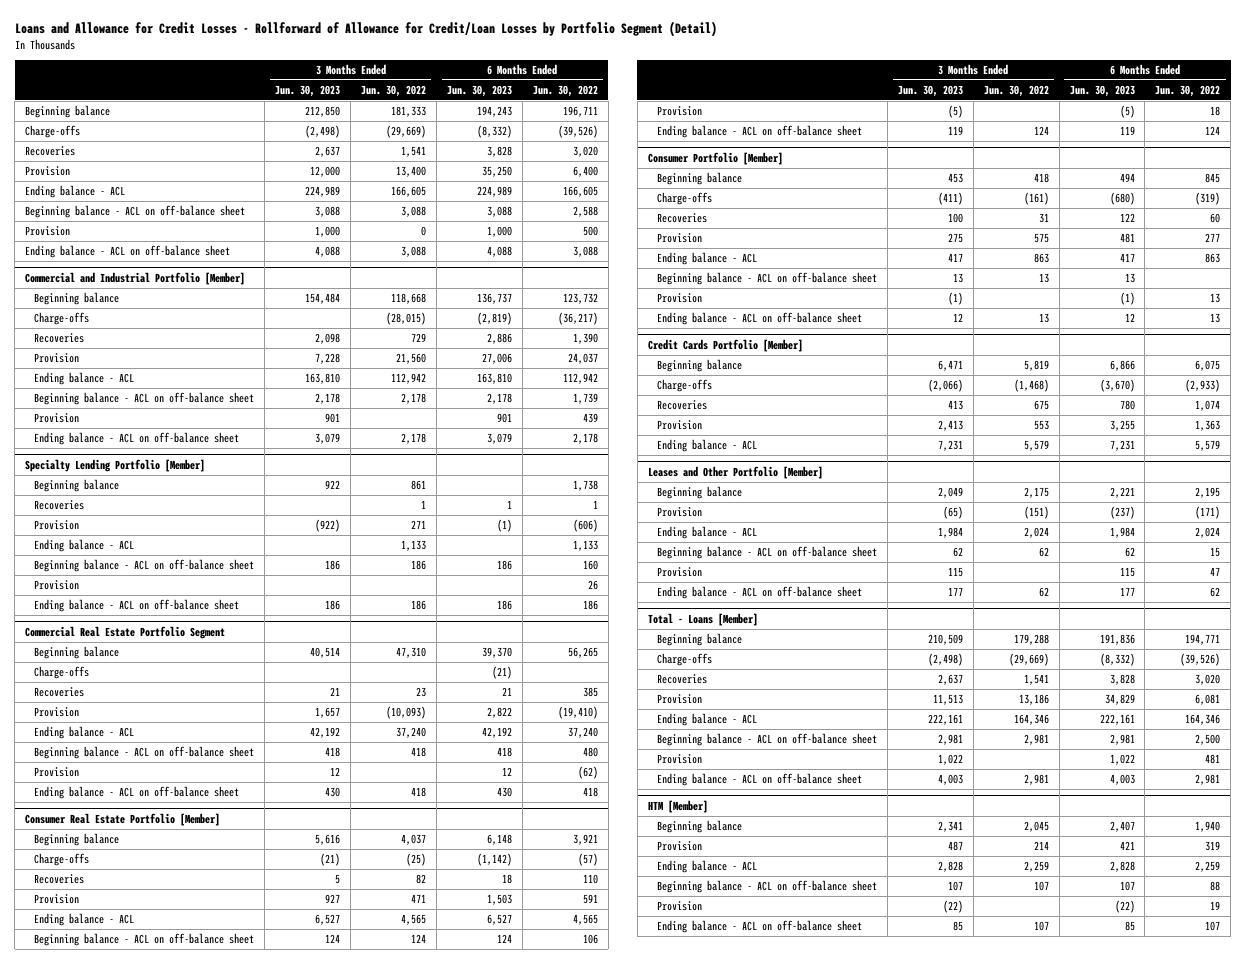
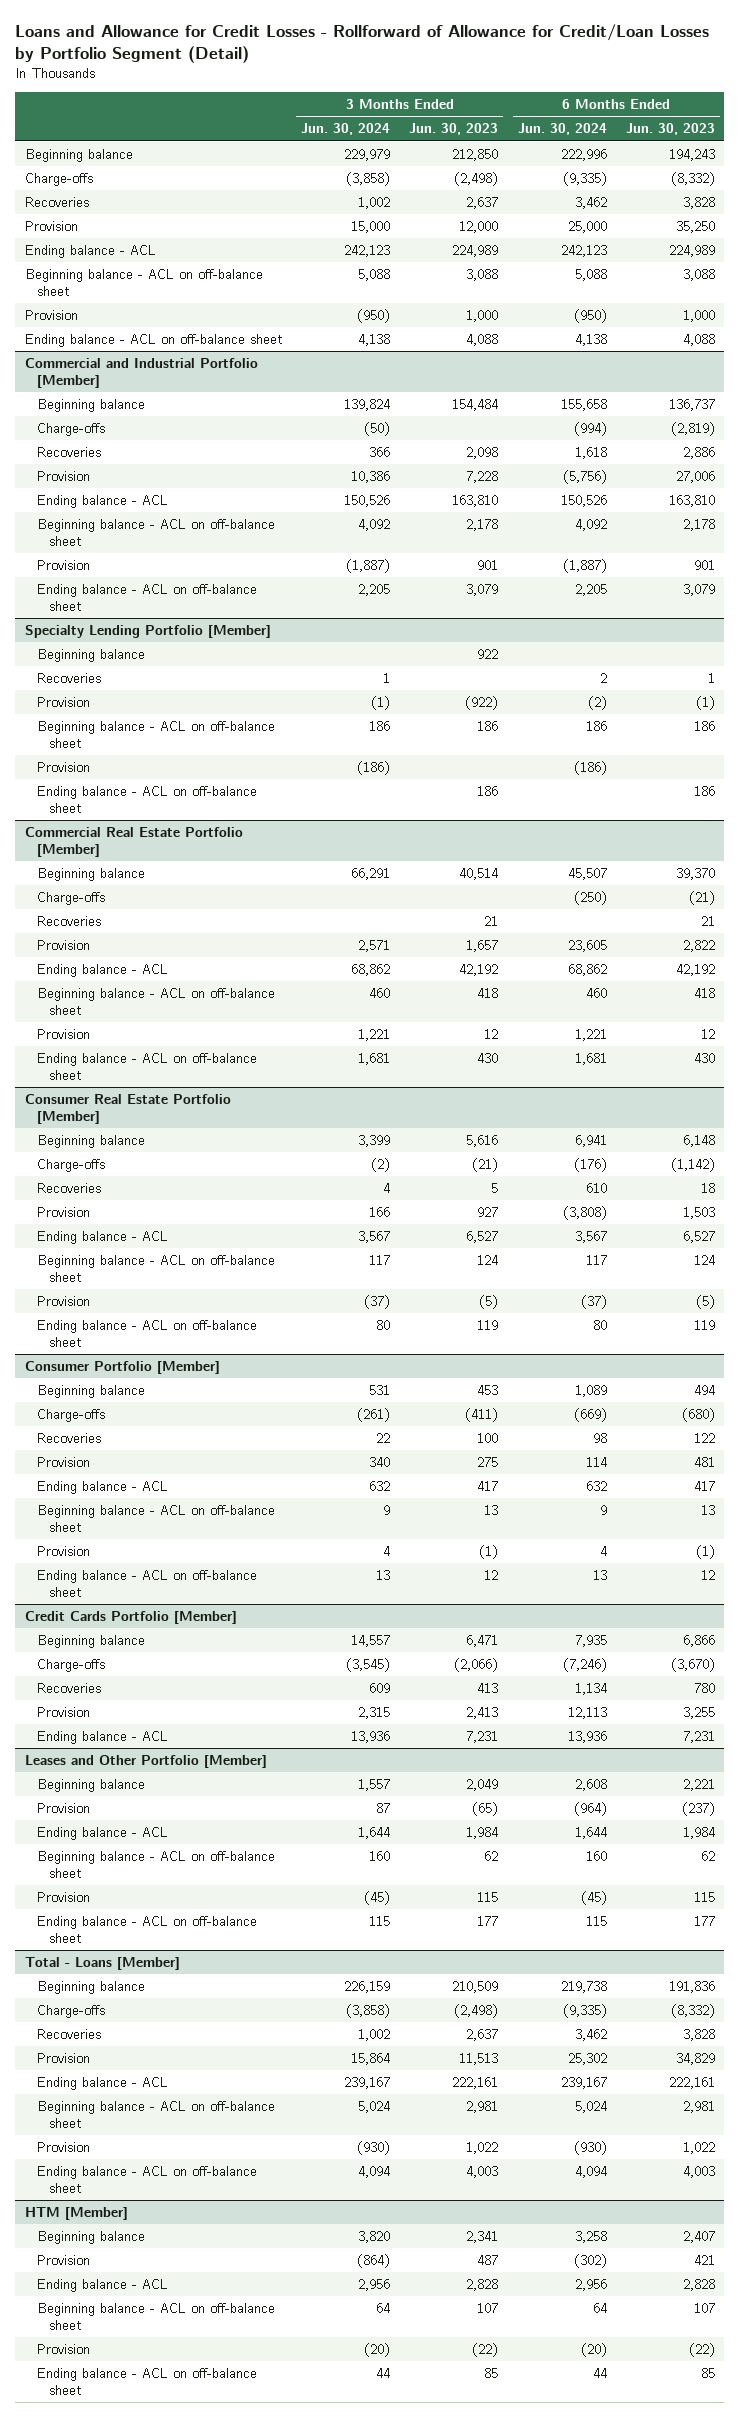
[361,84,427,97] Jun. 30, 2022 -> none
[532,84,598,97] Jun. 30, 2022 -> none
none -> [301,123,391,136] Jun. 30, 2024
none -> [517,123,607,136] Jun. 30, 2024
[34,538,135,552] Ending balance - ACL -> none
[25,625,226,639] Commercial Real Estate Portfolio Segment -> [24,826,243,858] Commercial Real Estate Portfolio [Member]

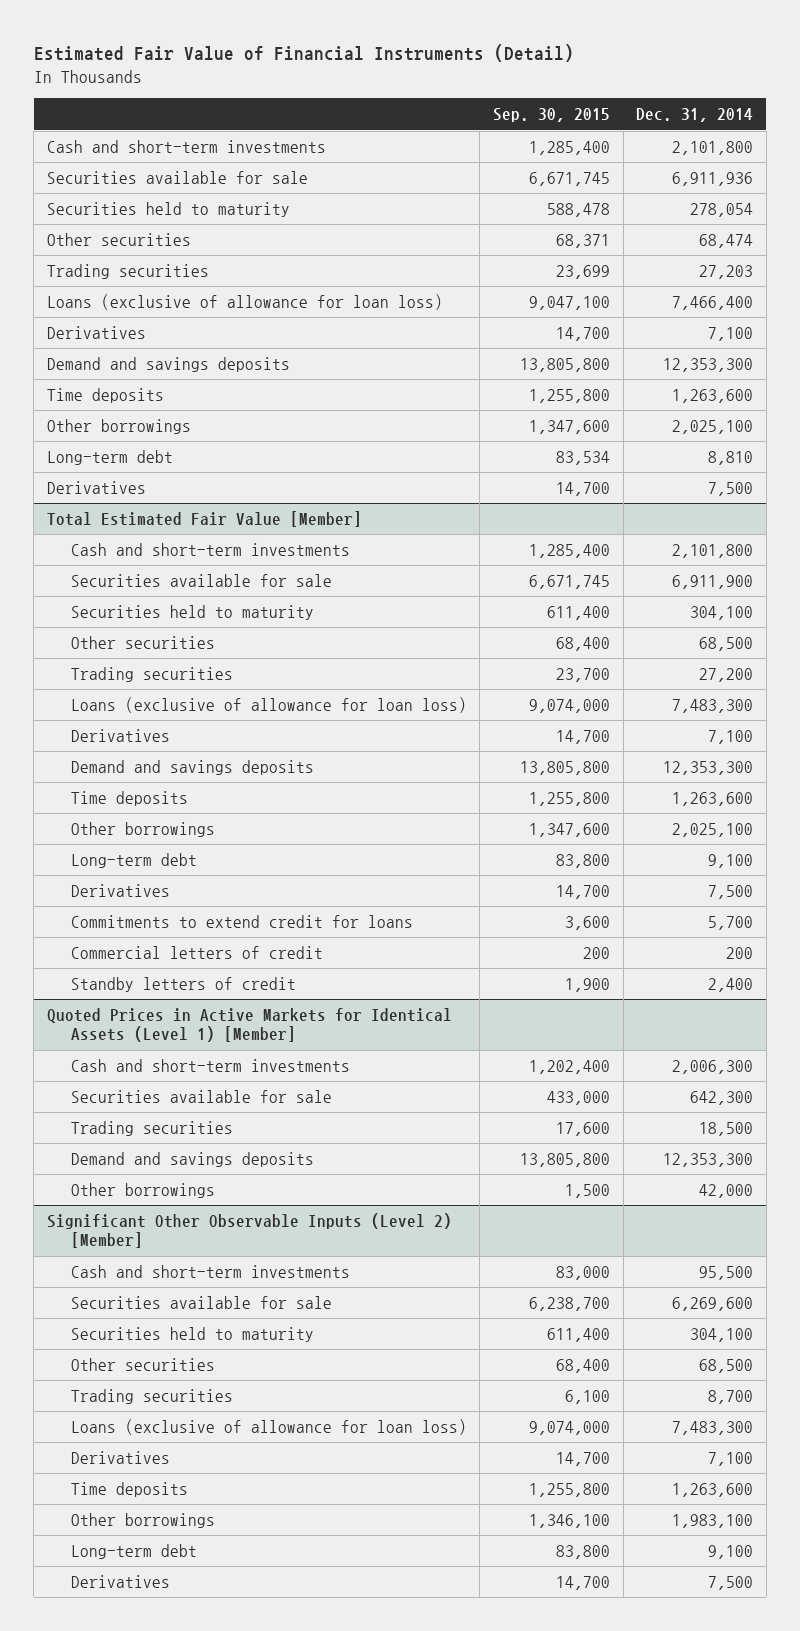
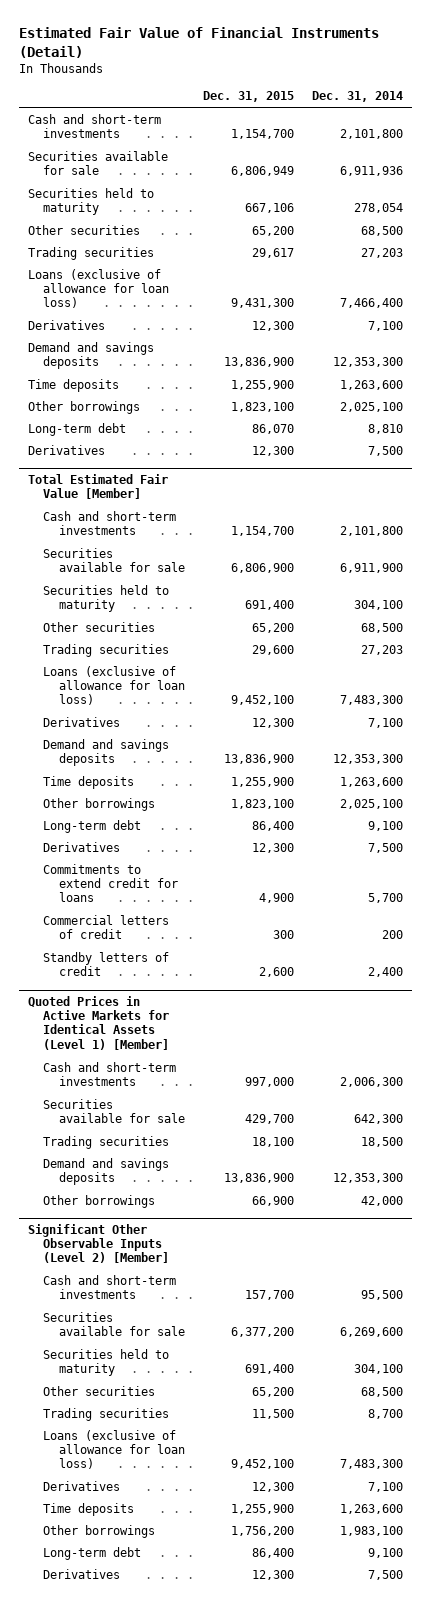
[492,108,610,123] Sep. 30, 2015 -> none
none -> [202,91,294,103] Dec. 31, 2015
[699,233,754,248] 68,474 -> [361,225,404,236] 68,500
[699,667,754,682] 27,200 -> [361,644,404,655] 27,203

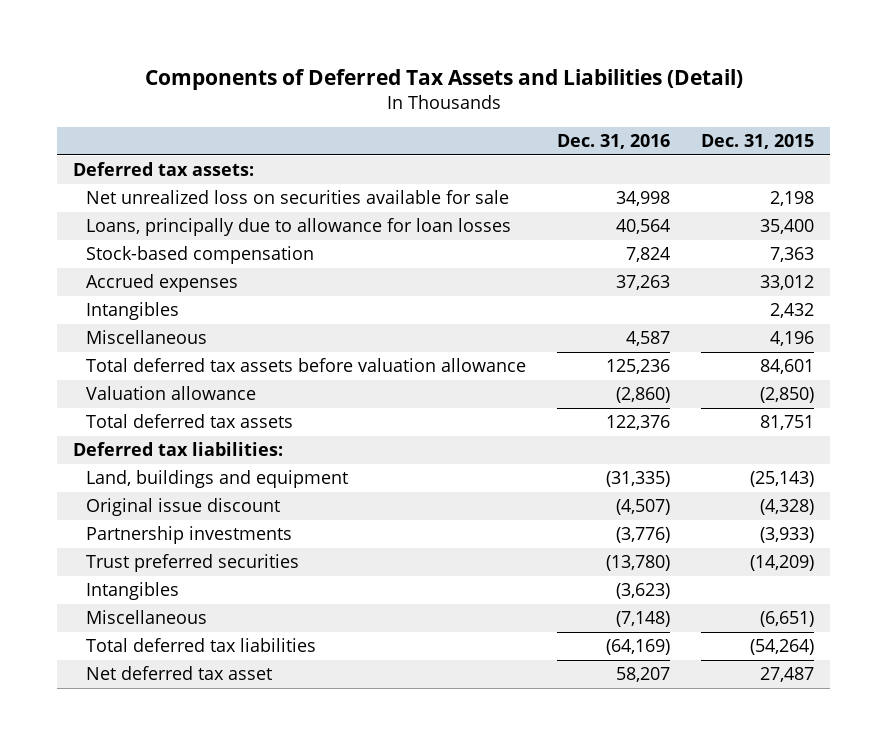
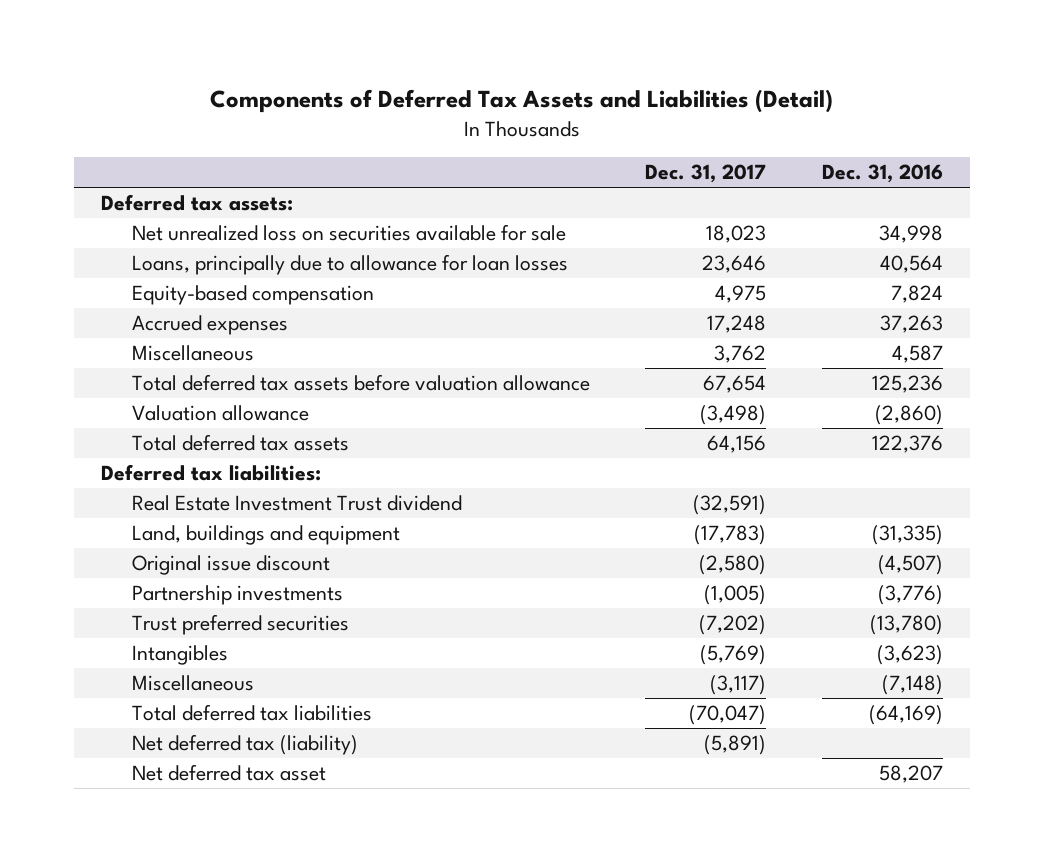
[701,134,815,150] Dec. 31, 2015 -> none
none -> [645,164,767,184] Dec. 31, 2017
[86,246,315,265] Stock-based compensation -> [132,285,375,306] Equity-based compensation
[86,302,180,321] Intangibles -> none
none -> [132,495,463,512] Real Estate Investment Trust dividend
none -> [132,734,359,756] Net deferred tax (liability)

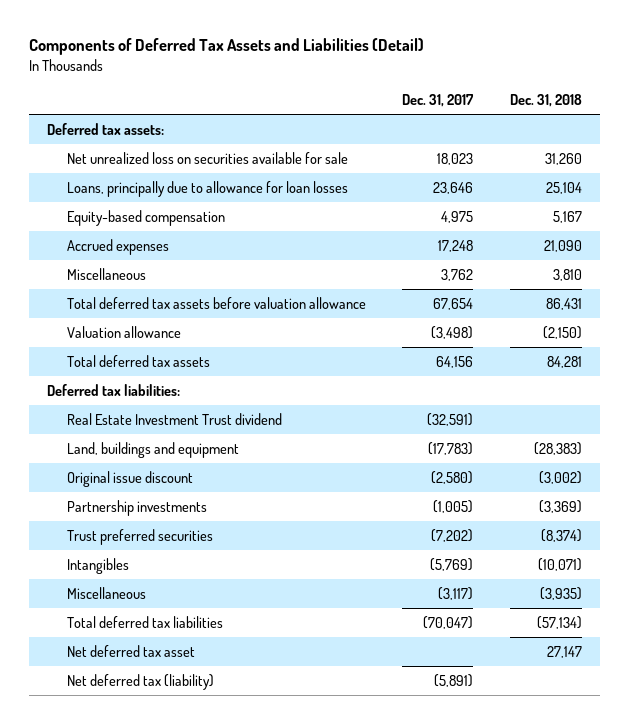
[821,164,943,184] Dec. 31, 2016 -> none
none -> [510,93,583,107] Dec. 31, 2018
[132,734,359,756] Net deferred tax (liability) -> [66,673,214,690] Net deferred tax (liability)

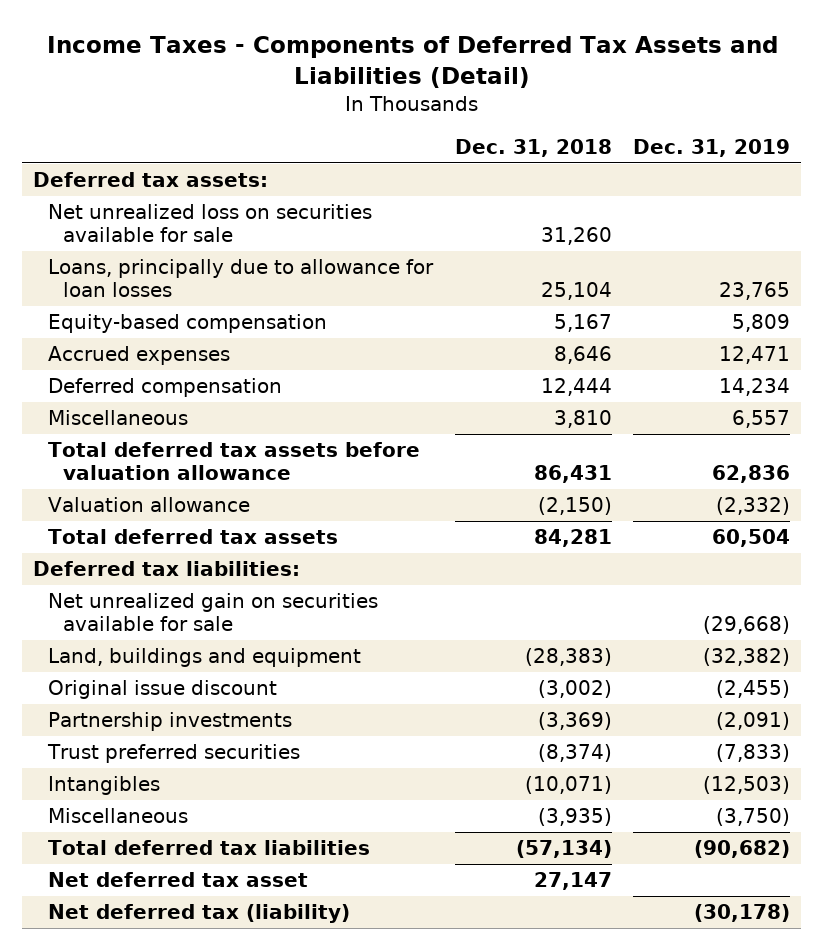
[29,38,425,56] Components of Deferred Tax Assets and Liabilities (Detail) -> [46,36,778,89] Income Taxes - Components of Deferred Tax Assets and Liabilities (Detail)
[402,93,475,107] Dec. 31, 2017 -> none
none -> [633,139,791,158] Dec. 31, 2019
[544,239,583,252] 21,090 -> [553,346,612,365] 8,646
none -> [47,378,282,398] Deferred compensation
[66,412,282,425] Real Estate Investment Trust dividend -> none
none -> [47,593,378,632] Net unrealized gain on securities available for sale

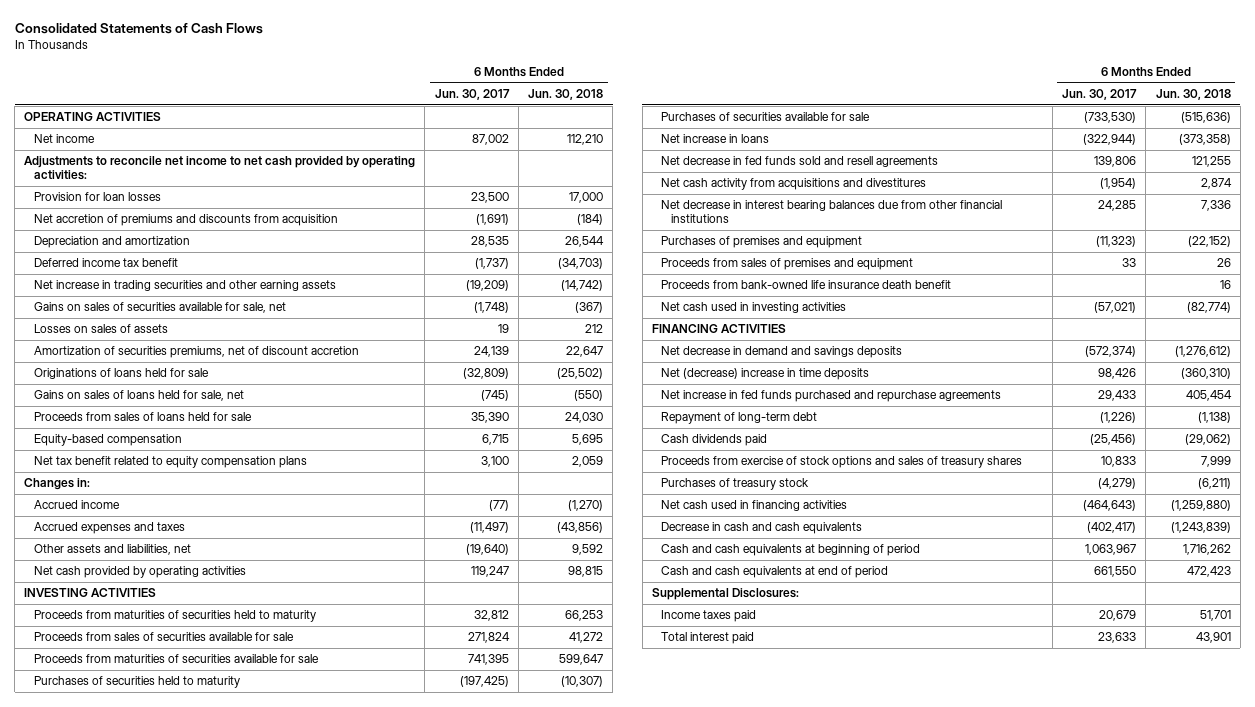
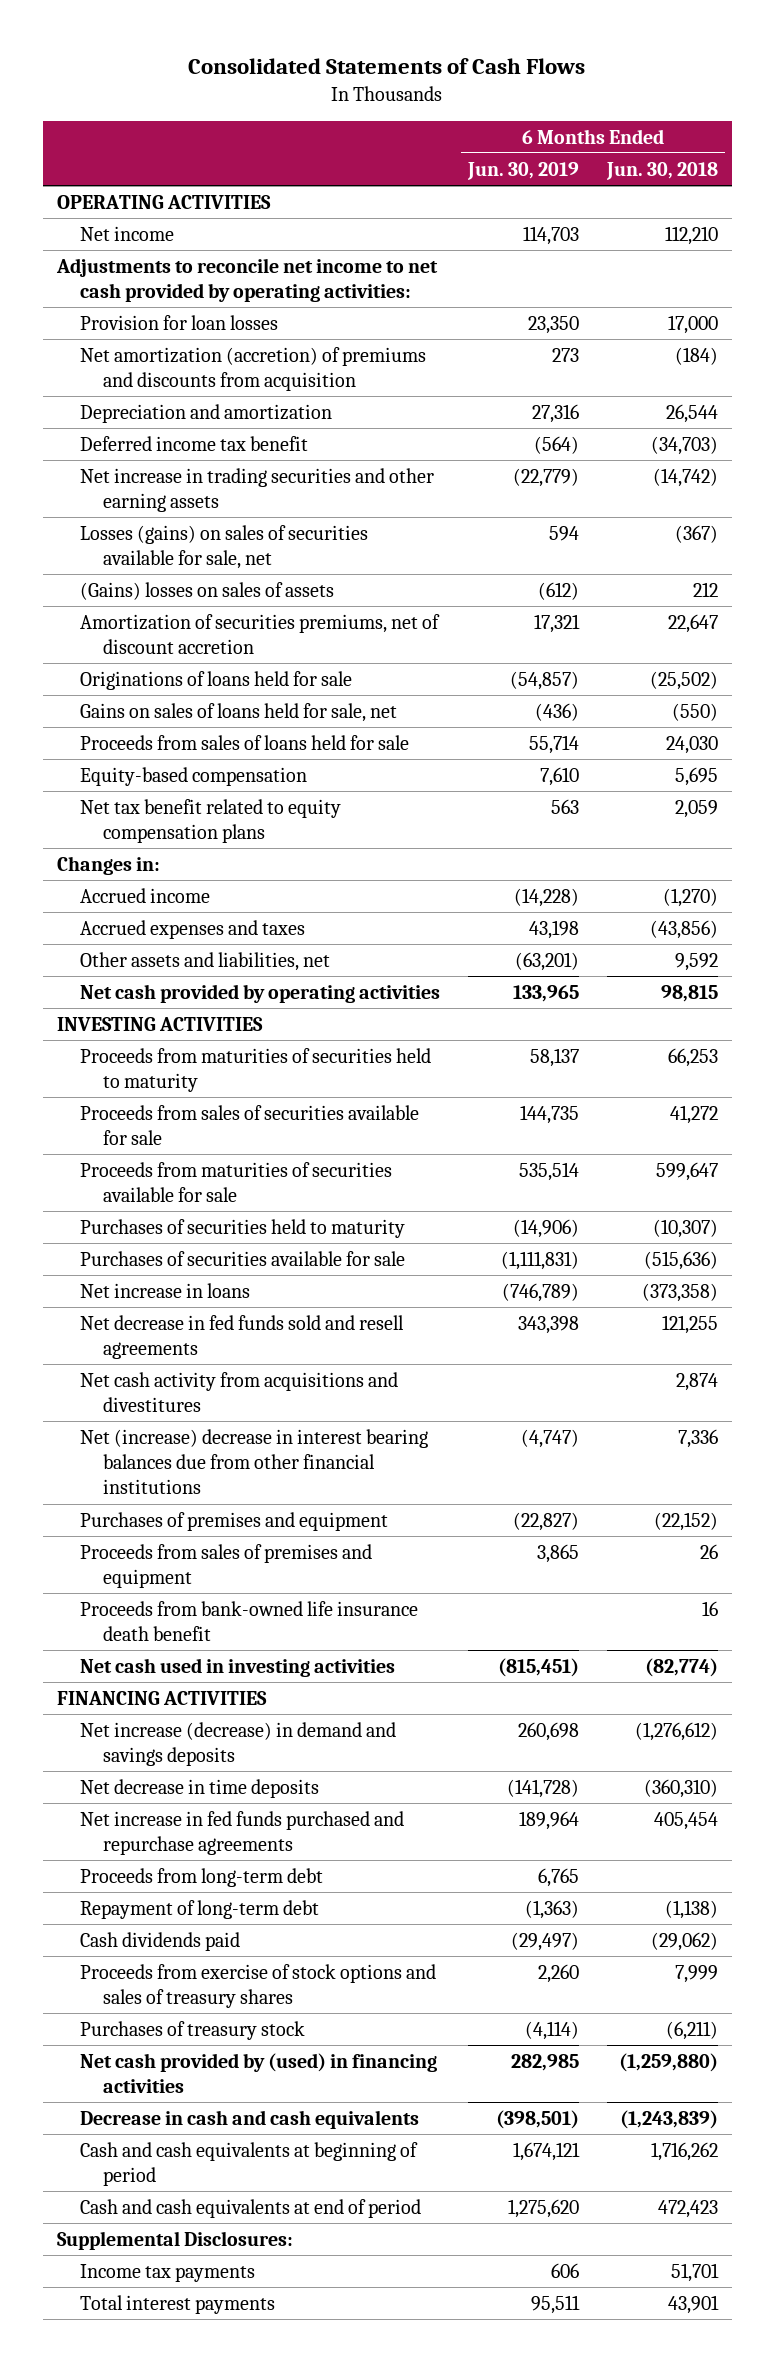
[434,89,510,101] Jun. 30, 2017 -> none
none -> [466,161,579,180] Jun. 30, 2019
[33,214,338,227] Net accretion of premiums and discounts from acquisition -> [79,346,426,392] Net amortization (accretion) of premiums and discounts from acquisition
[33,302,286,314] Gains on sales of securities available for sale, net -> [79,524,368,570] Losses (gains) on sales of securities available for sale, net
[33,324,168,334] Losses on sales of assets -> [79,581,334,600] (Gains) losses on sales of assets
[661,200,1003,224] Net decrease in interest bearing balances due from other financial institutions -> [79,1428,428,1495] Net (increase) decrease in interest bearing balances due from other financial institutions
[661,346,903,359] Net decrease in demand and savings deposits -> [79,1721,396,1767] Net increase (decrease) in demand and savings deposits
[661,368,870,381] Net (decrease) increase in time deposits -> [79,1778,319,1798] Net decrease in time deposits
none -> [79,1867,323,1887] Proceeds from long-term debt
[661,500,848,512] Net cash used in financing activities -> [79,2052,437,2094] Net cash provided by (used) in financing activities
[661,610,757,623] Income taxes paid -> [79,2263,255,2282] Income tax payments
[661,632,755,645] Total interest paid -> [79,2294,275,2314] Total interest payments

